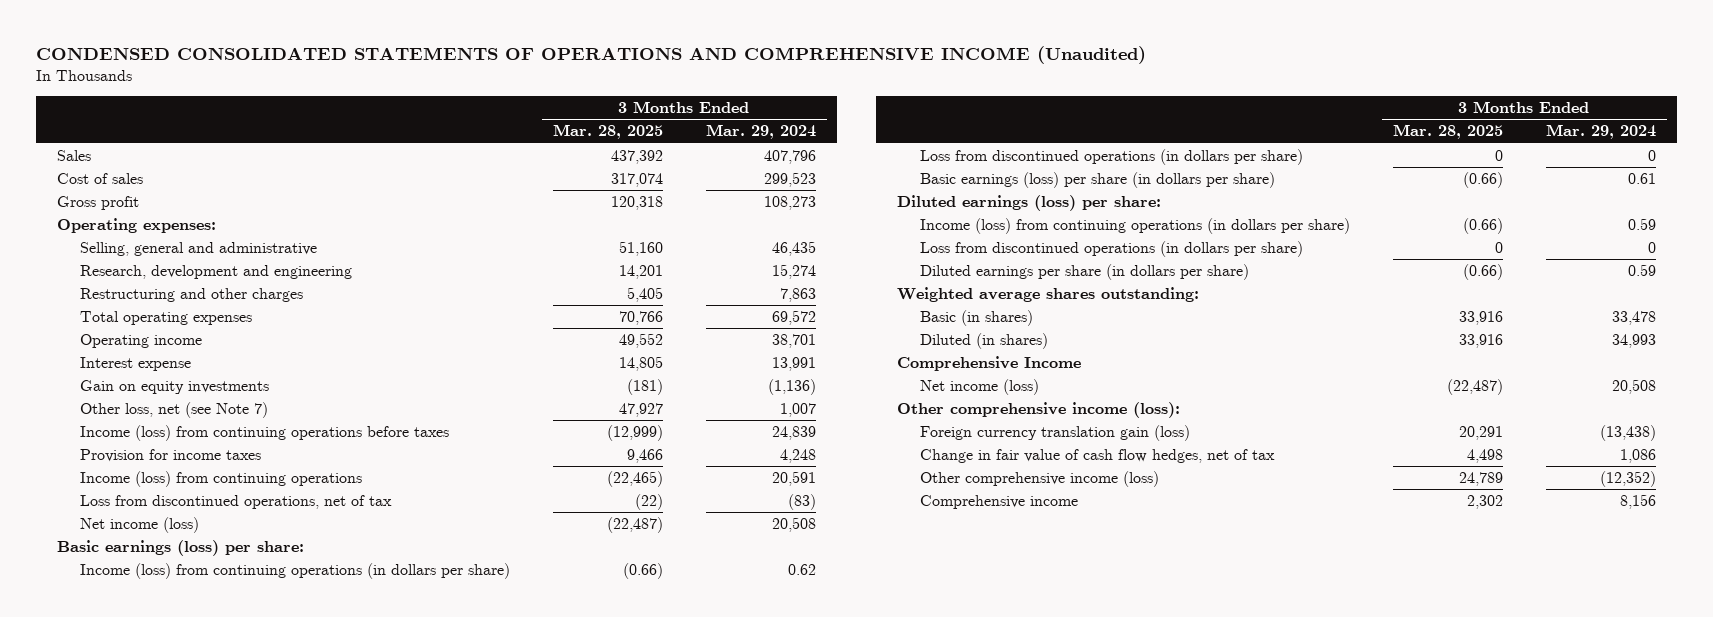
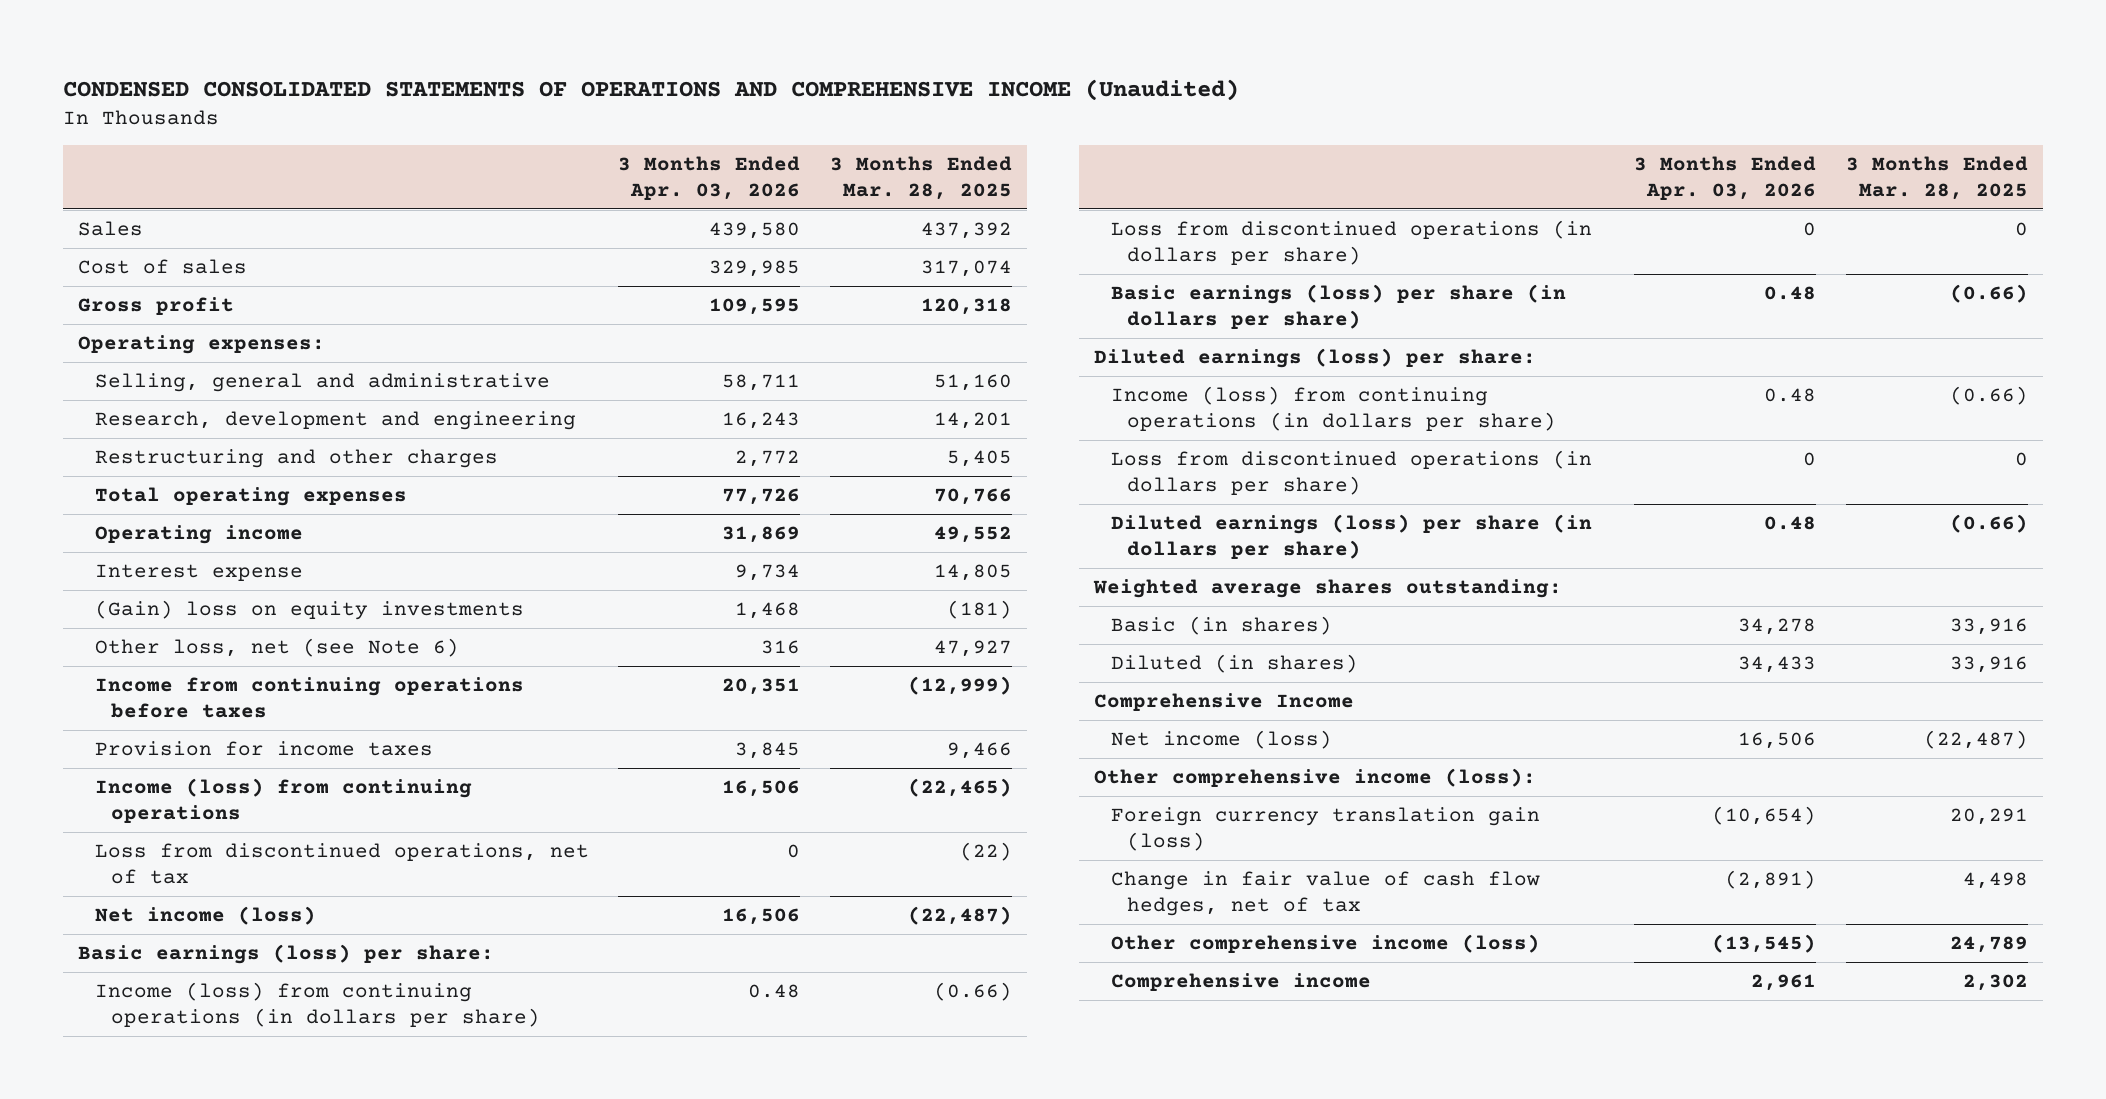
[705,124,816,140] Mar. 29, 2024 -> none
none -> [618,156,801,200] 3 Months Ended Apr. 03, 2026
[79,379,269,394] Gain on equity investments -> [94,600,524,621] (Gain) loss on equity investments
[79,401,268,418] Other loss, net (see Note 7) -> [94,638,459,658] Other loss, net (see Note 6)
[79,424,449,441] Income (loss) from continuing operations before taxes -> [94,677,524,718] Income from continuing operations before taxes
[919,263,1249,280] Diluted earnings per share (in dollars per share) -> [1110,514,1592,559] Diluted earnings (loss) per share (in dollars per share)

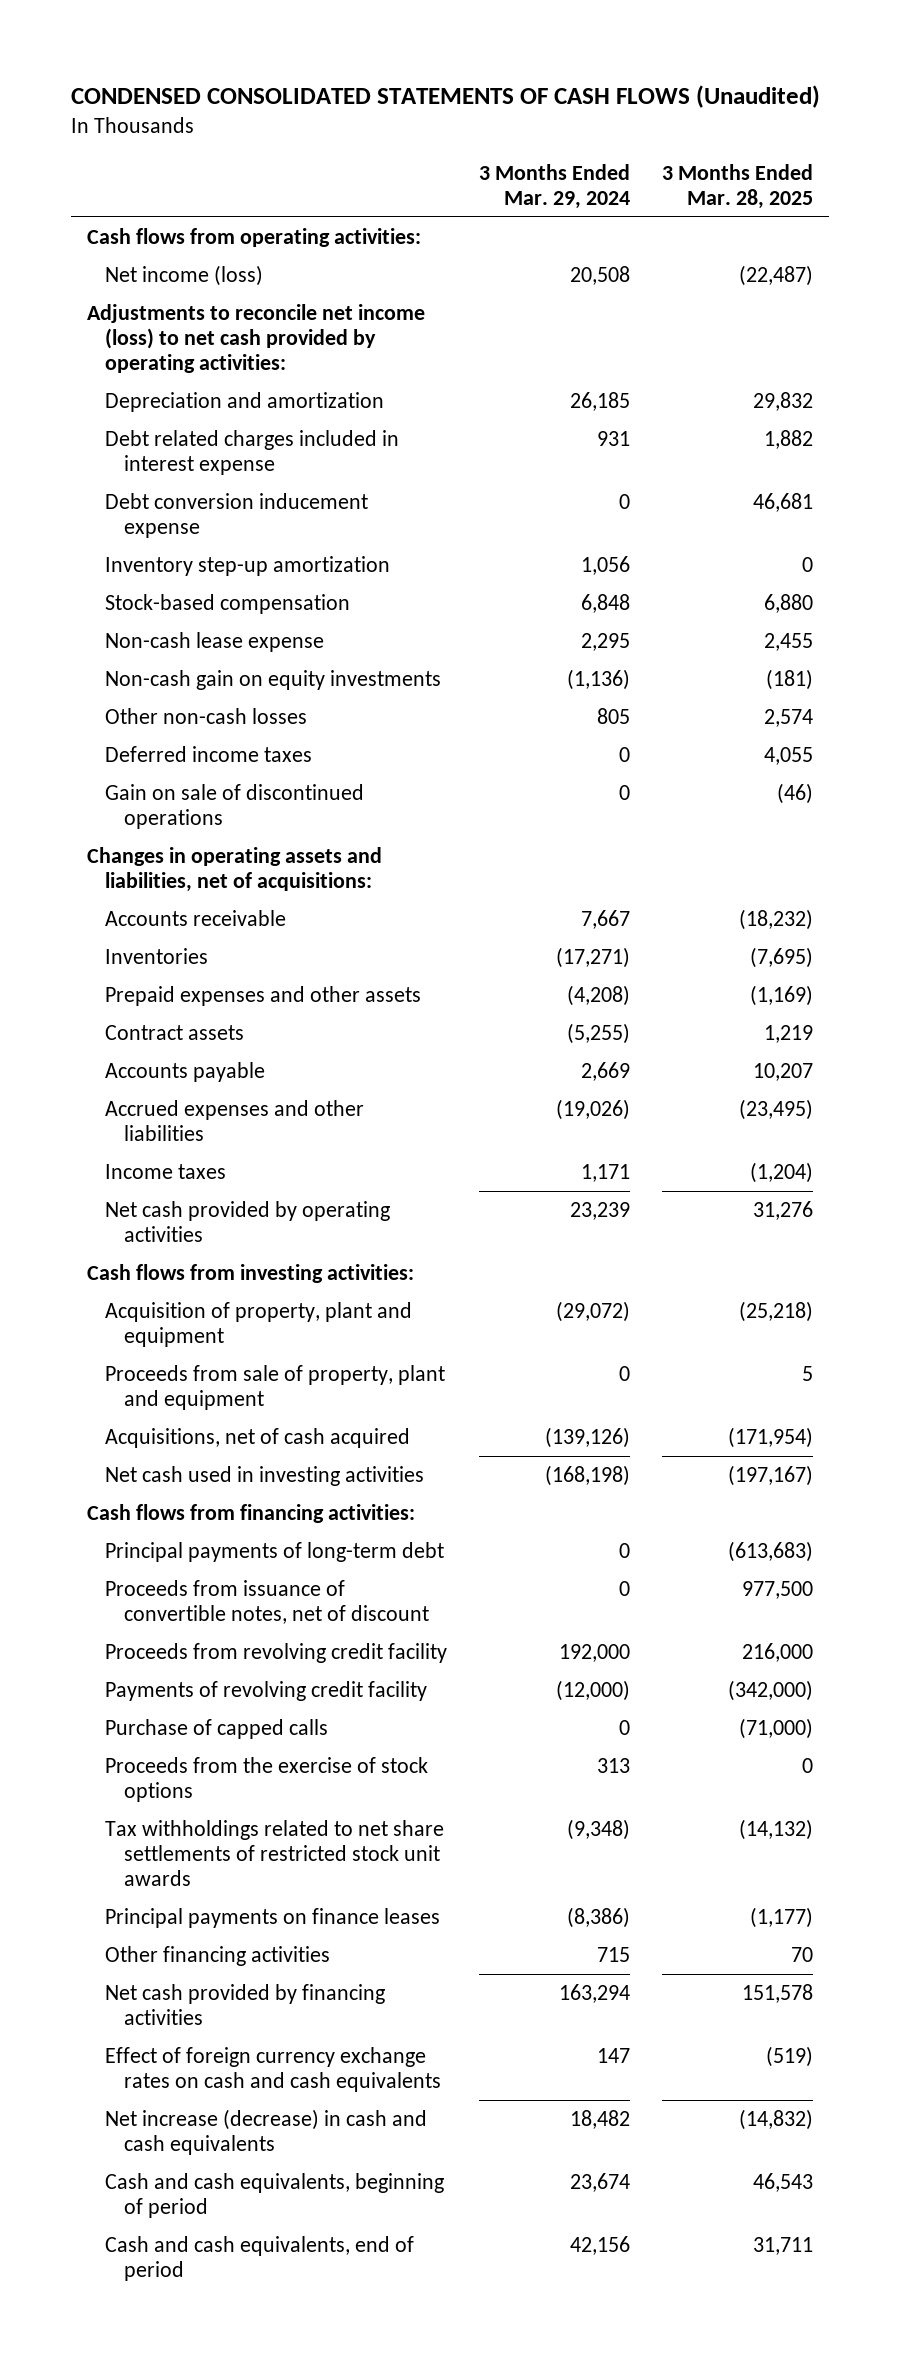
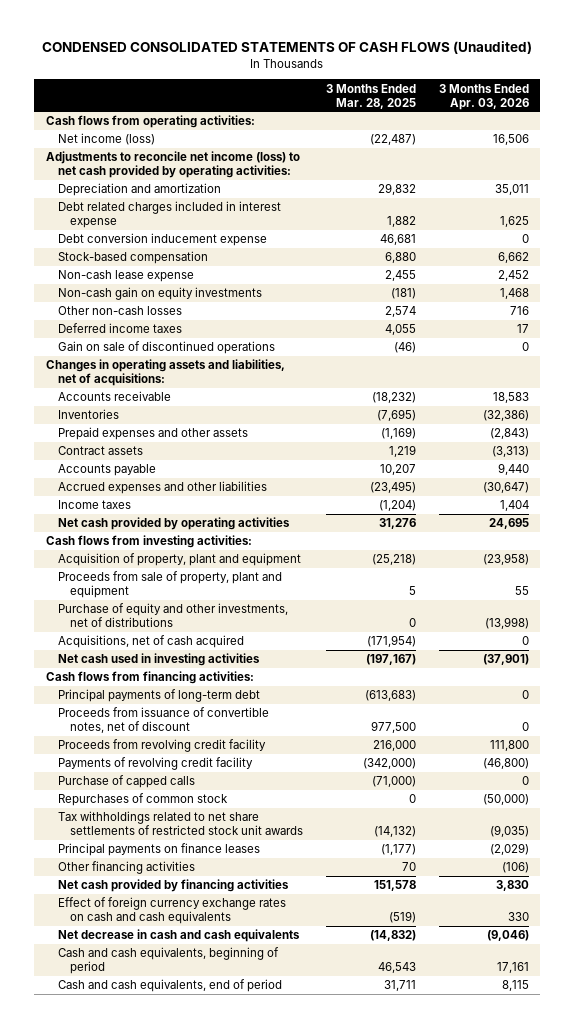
[479,163,631,210] 3 Months Ended Mar. 29, 2024 -> none
none -> [438,83,529,110] 3 Months Ended Apr. 03, 2026
[105,555,391,576] Inventory step-up amortization -> none
none -> [57,603,288,628] Purchase of equity and other investments, net of distributions
[105,1756,429,1802] Proceeds from the exercise of stock options -> none
none -> [57,793,228,807] Repurchases of common stock
[105,2108,428,2155] Net increase (decrease) in cash and cash equivalents -> [57,929,300,943] Net decrease in cash and cash equivalents

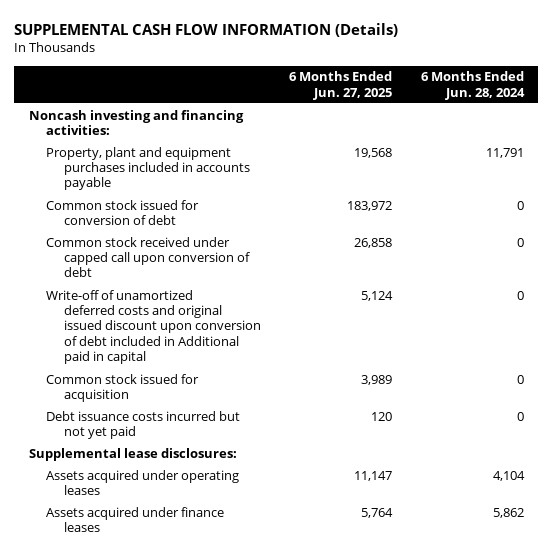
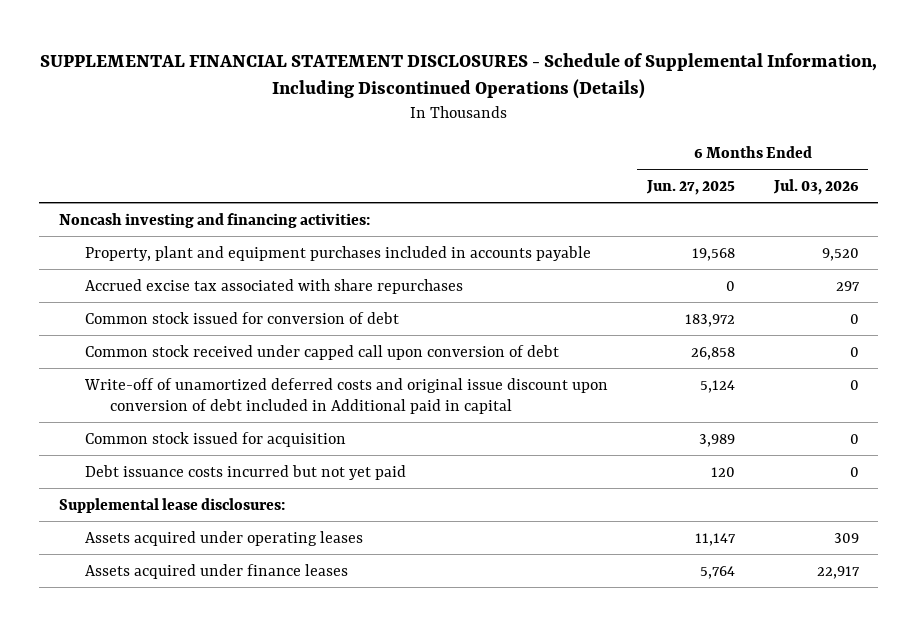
[14,22,399,37] SUPPLEMENTAL CASH FLOW INFORMATION (Details) -> [39,52,877,100] SUPPLEMENTAL FINANCIAL STATEMENT DISCLOSURES - Schedule of Supplemental Information, Including Discontinued Operations (Details)
[420,71,525,100] 6 Months Ended Jun. 28, 2024 -> none
none -> [772,178,859,195] Jul. 03, 2026
none -> [84,278,463,294] Accrued excise tax associated with share repurchases
[46,289,261,365] Write-off of unamortized deferred costs and original issued discount upon conversion of debt included in Additional paid in capital -> [83,377,608,414] Write-off of unamortized deferred costs and original issue discount upon conversion of debt included in Additional paid in capital

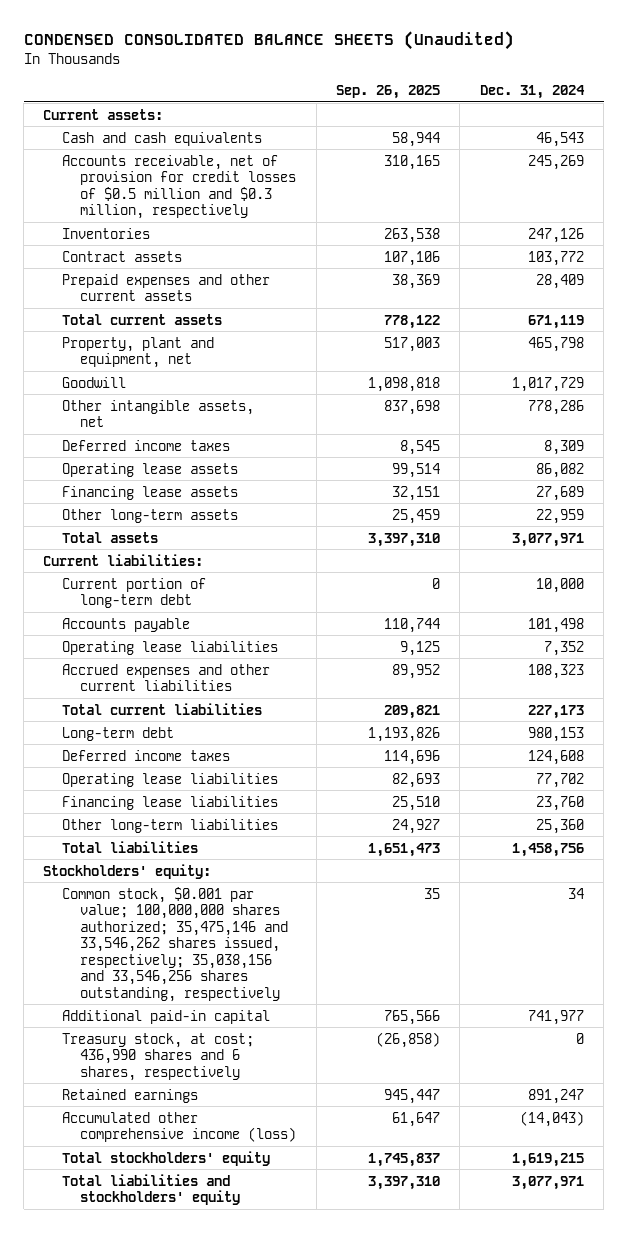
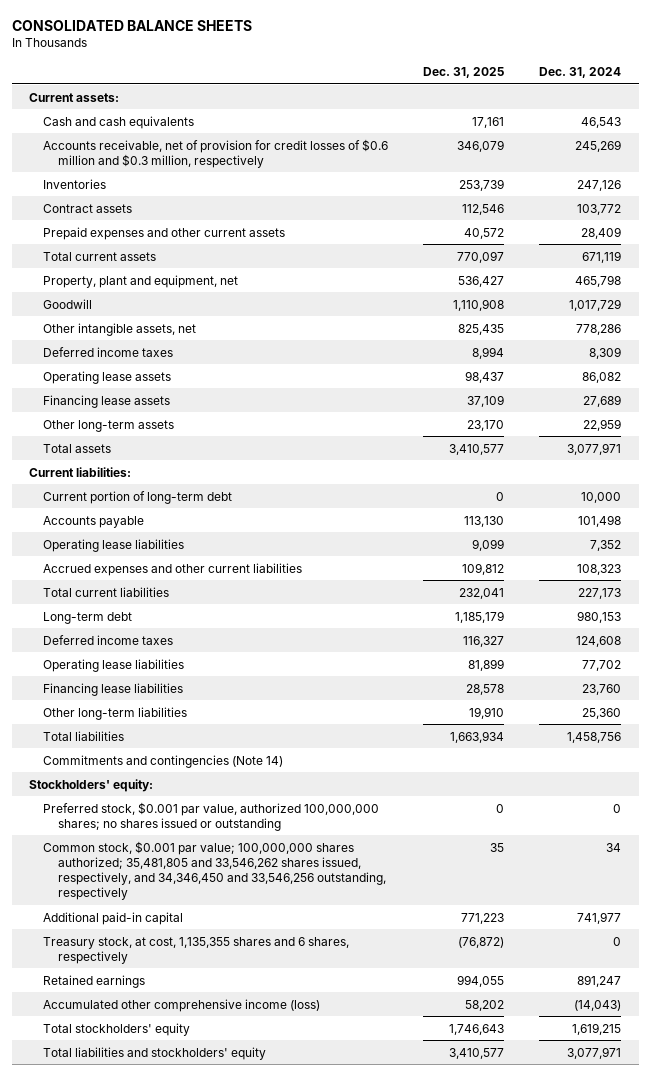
[23,31,514,51] CONDENSED CONSOLIDATED BALANCE SHEETS (Unaudited) -> [11,19,252,31] CONSOLIDATED BALANCE SHEETS
[335,85,440,100] Sep. 26, 2025 -> none
none -> [423,66,505,78] Dec. 31, 2025
[61,154,297,220] Accounts receivable, net of provision for credit losses of $0.5 million and $0.3 million, respectively -> [43,138,389,168] Accounts receivable, net of provision for credit losses of $0.6 million and $0.3 million, respectively
none -> [43,754,284,768] Commitments and contingencies (Note 14)
none -> [43,801,380,831] Preferred stock, $0.001 par value, authorized 100,000,000 shares; no shares issued or outstanding
[61,886,289,1002] Common stock, $0.001 par value; 100,000,000 shares authorized; 35,475,146 and 33,546,262 shares issued, respectively; 35,038,156 and 33,546,256 shares outstanding, respectively -> [43,840,386,901] Common stock, $0.001 par value; 100,000,000 shares authorized; 35,481,805 and 33,546,262 shares issued, respectively, and 34,346,450 and 33,546,256 outstanding, respectively
[61,1032,254,1081] Treasury stock, at cost; 436,990 shares and 6 shares, respectively -> [43,936,350,964] Treasury stock, at cost, 1,135,355 shares and 6 shares, respectively

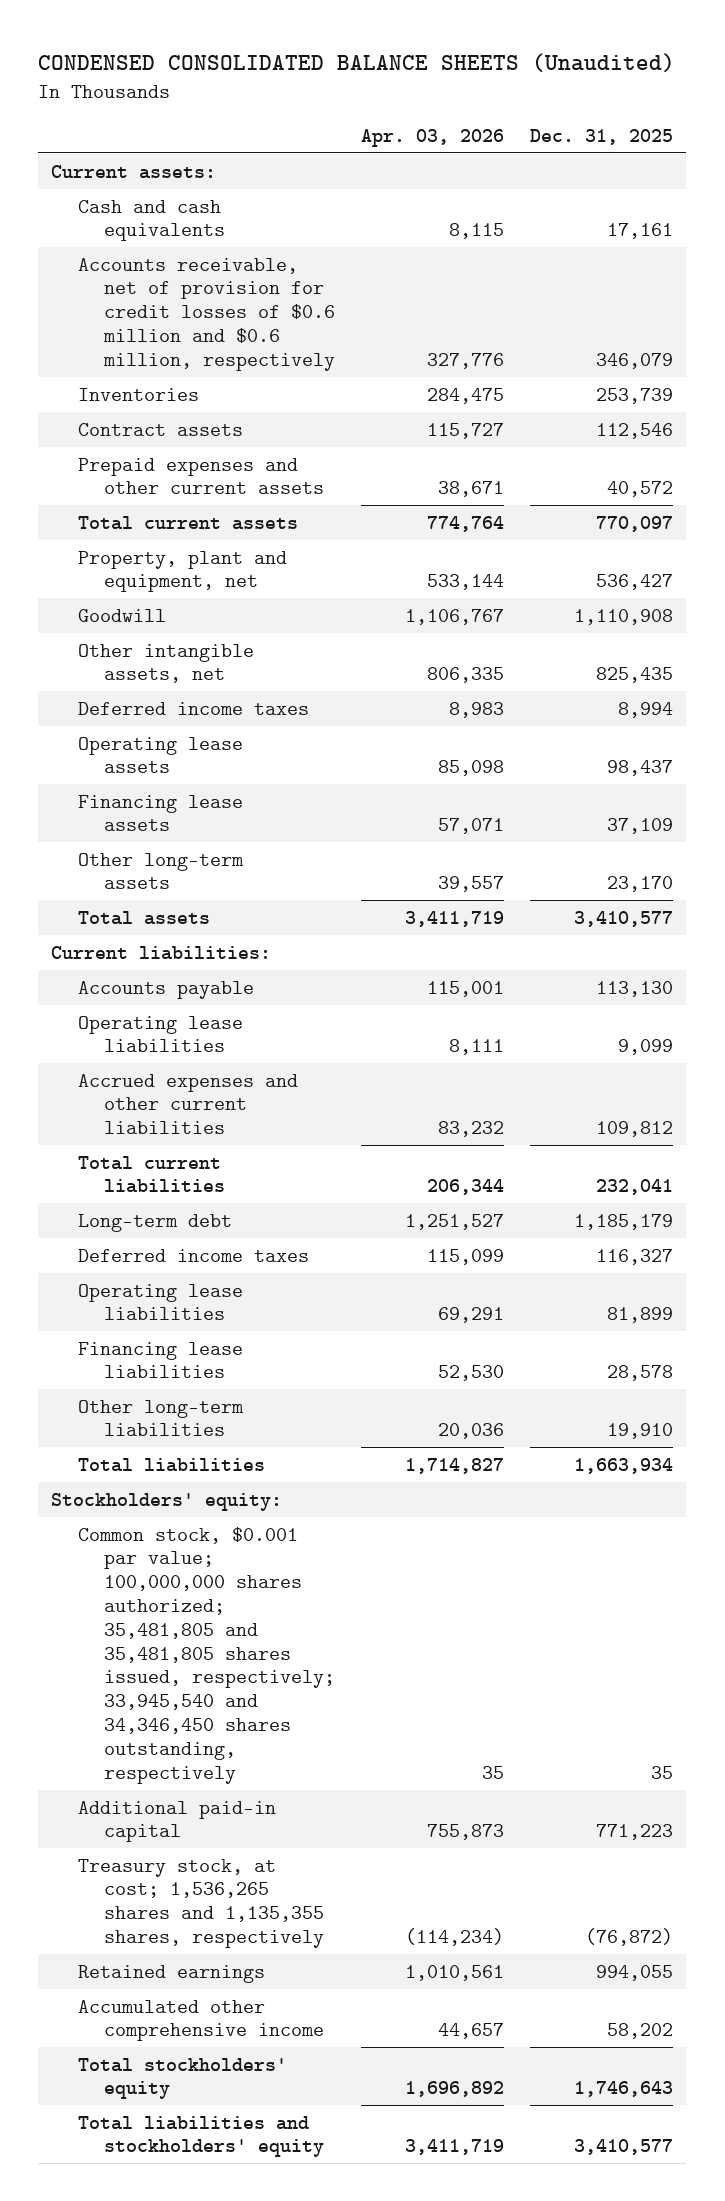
[11,19,252,31] CONSOLIDATED BALANCE SHEETS -> [38,52,676,72] CONDENSED CONSOLIDATED BALANCE SHEETS (Unaudited)
[539,66,622,78] Dec. 31, 2024 -> none
none -> [361,128,505,147] Apr. 03, 2026
[43,138,389,168] Accounts receivable, net of provision for credit losses of $0.6 million and $0.3 million, respectively -> [77,257,336,371] Accounts receivable, net of provision for credit losses of $0.6 million and $0.6 million, respectively
[43,490,233,504] Current portion of long-term debt -> none
[43,754,284,768] Commitments and contingencies (Note 14) -> none
[43,801,380,831] Preferred stock, $0.001 par value, authorized 100,000,000 shares; no shares issued or outstanding -> none
[43,840,386,901] Common stock, $0.001 par value; 100,000,000 shares authorized; 35,481,805 and 33,546,262 shares issued, respectively, and 34,346,450 and 33,546,256 outstanding, respectively -> [77,1526,336,1784] Common stock, $0.001 par value; 100,000,000 shares authorized; 35,481,805 and 35,481,805 shares issued, respectively; 33,945,540 and 34,346,450 shares outstanding, respectively
[43,936,350,964] Treasury stock, at cost, 1,135,355 shares and 6 shares, respectively -> [77,1858,325,1948] Treasury stock, at cost; 1,536,265 shares and 1,135,355 shares, respectively
[43,998,321,1012] Accumulated other comprehensive income (loss) -> [77,1999,325,2042] Accumulated other comprehensive income

